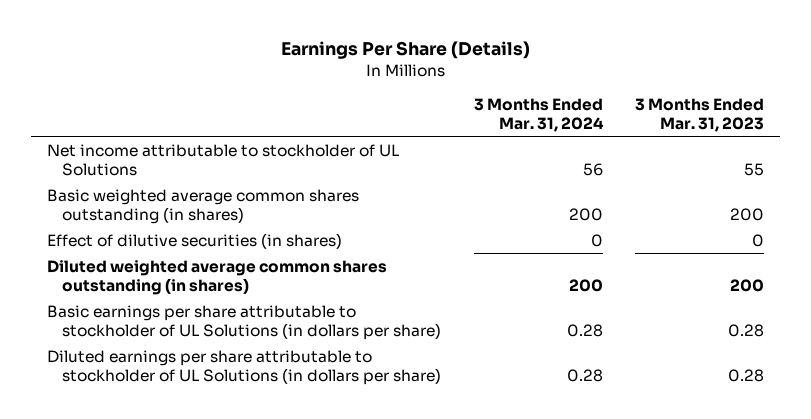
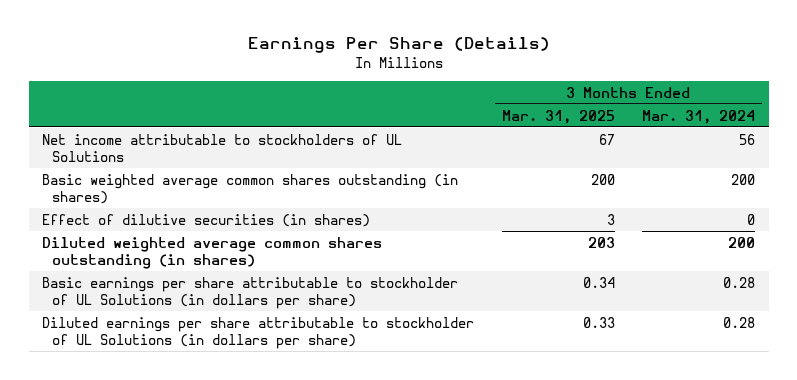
[634,97,764,132] 3 Months Ended Mar. 31, 2023 -> none
none -> [501,109,615,124] Mar. 31, 2025
[47,143,401,176] Net income attributable to stockholder of UL Solutions -> [42,133,403,162] Net income attributable to stockholders of UL Solutions

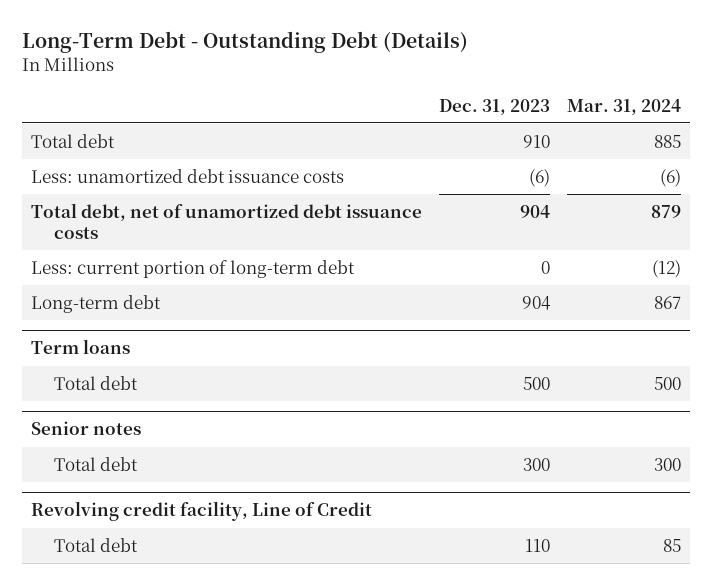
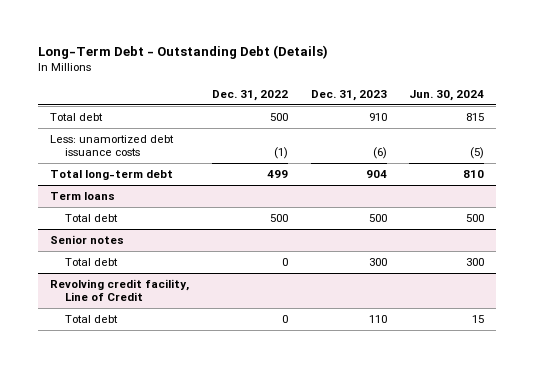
[566,98,681,115] Mar. 31, 2024 -> none
none -> [211,89,288,101] Dec. 31, 2022
none -> [409,89,485,101] Jun. 30, 2024
[30,259,355,278] Less: current portion of long-term debt -> none
[30,294,161,313] Long-term debt -> none
[30,202,422,240] Total debt, net of unamortized debt issuance costs -> [49,170,173,181] Total long-term debt

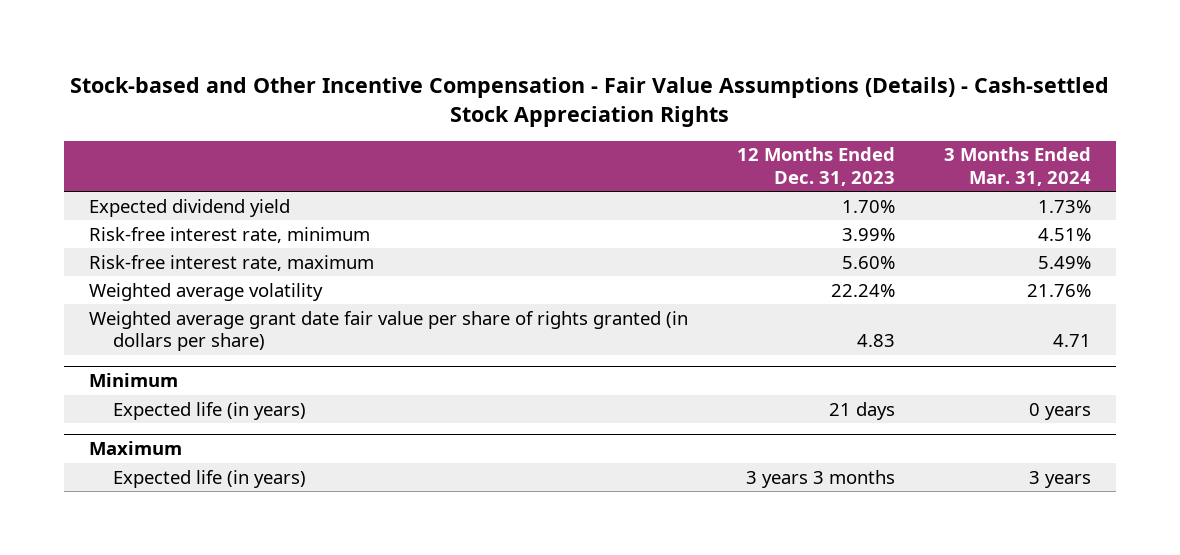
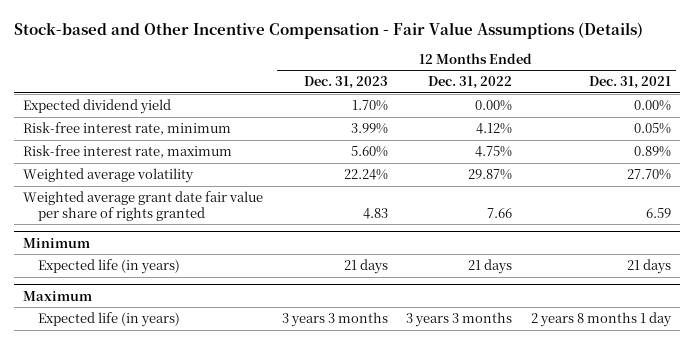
[69,77,1109,127] Stock-based and Other Incentive Compensation - Fair Value Assumptions (Details) - Cash-settled Stock Appreciation Rights -> [14,21,644,39] Stock-based and Other Incentive Compensation - Fair Value Assumptions (Details)
[944,147,1092,186] 3 Months Ended Mar. 31, 2024 -> none
none -> [428,76,513,90] Dec. 31, 2022
none -> [588,76,671,90] Dec. 31, 2021
[88,310,688,352] Weighted average grant date fair value per share of rights granted (in dollars per share) -> [23,191,264,221] Weighted average grant date fair value per share of rights granted

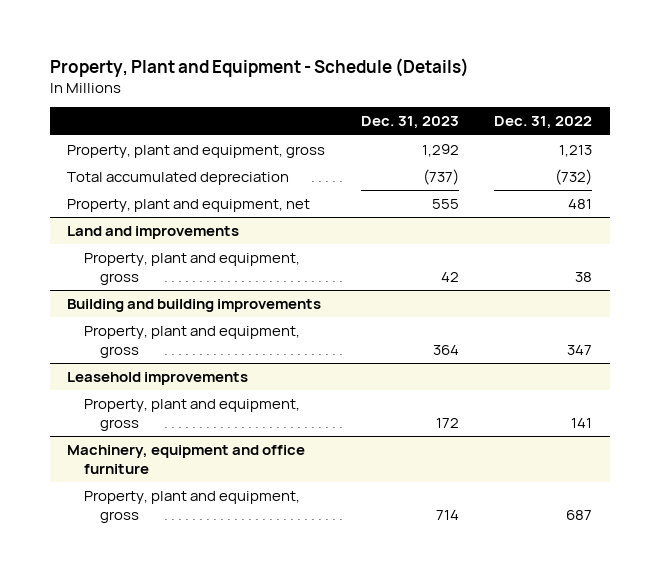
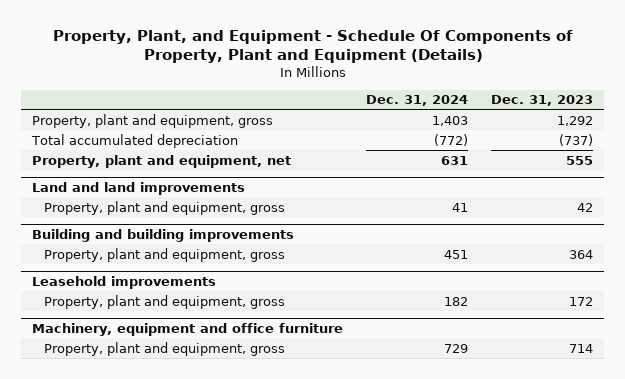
[49,57,469,77] Property, Plant and Equipment - Schedule (Details) -> [52,29,573,64] Property, Plant, and Equipment - Schedule Of Components of Property, Plant and Equipment (Details)
[493,116,592,130] Dec. 31, 2022 -> none
none -> [366,95,469,107] Dec. 31, 2024
[67,226,240,240] Land and improvements -> [32,182,246,196] Land and land improvements

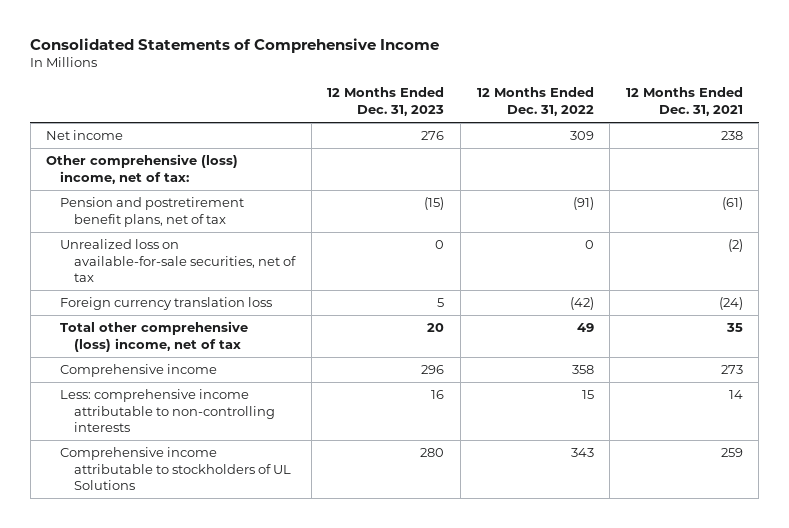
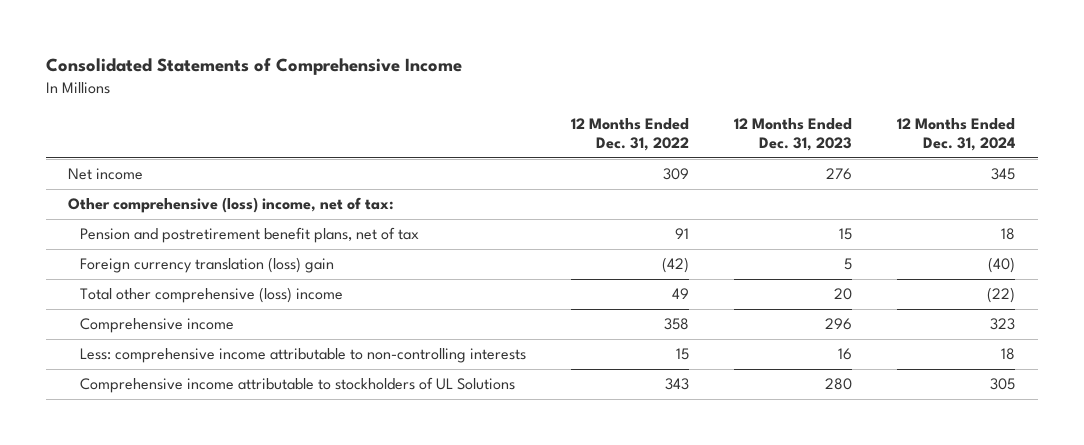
[625,87,743,117] 12 Months Ended Dec. 31, 2021 -> none
none -> [897,117,1016,152] 12 Months Ended Dec. 31, 2024
[60,239,297,283] Unrealized loss on available-for-sale securities, net of tax -> none
[424,197,445,211] (15) -> [839,228,853,241] 15
[572,197,594,211] (91) -> [674,228,689,240] 91
[60,297,273,311] Foreign currency translation loss -> [79,257,334,274] Foreign currency translation (loss) gain
[60,321,249,352] Total other comprehensive (loss) income, net of tax -> [79,287,343,304] Total other comprehensive (loss) income

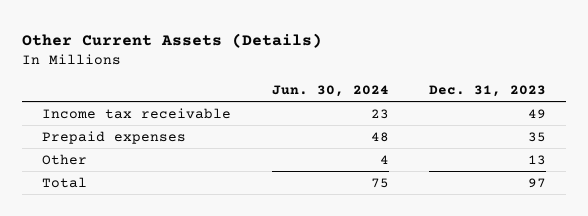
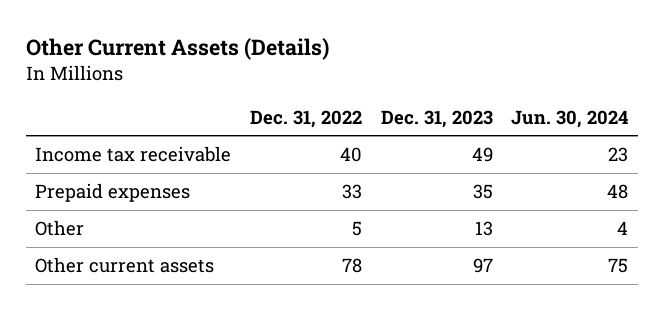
none -> [249,109,362,128] Dec. 31, 2022
[42,176,88,188] Total -> [35,257,215,274] Other current assets

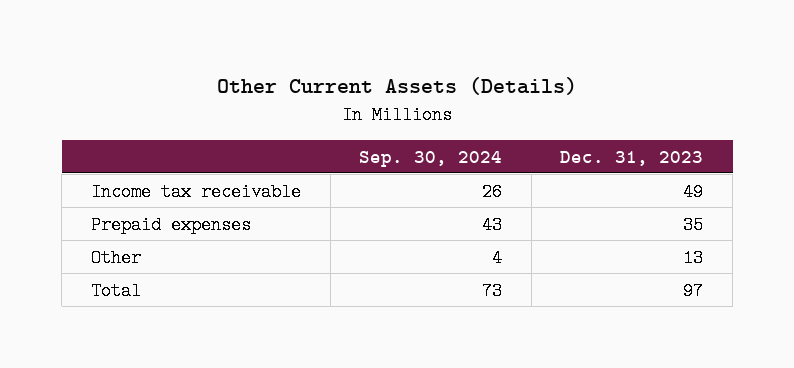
[249,109,362,128] Dec. 31, 2022 -> none
[511,109,629,128] Jun. 30, 2024 -> none
none -> [359,150,503,167] Sep. 30, 2024
[35,257,215,274] Other current assets -> [91,281,142,300] Total

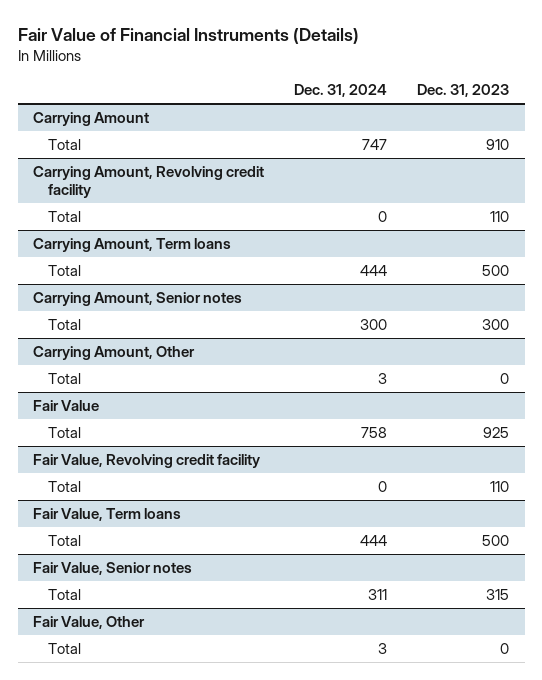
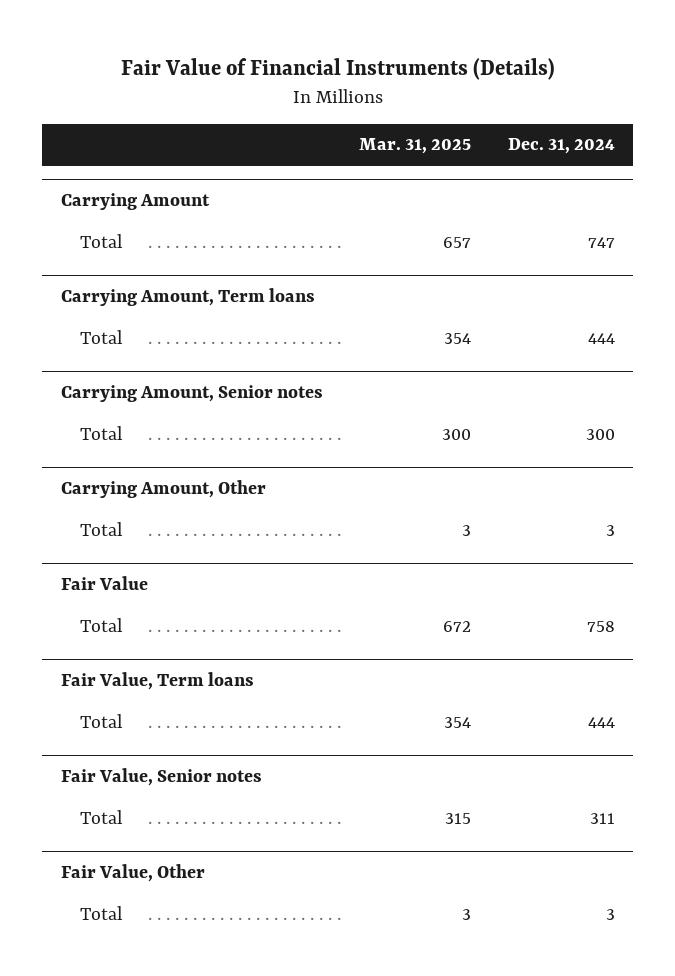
[417,84,510,98] Dec. 31, 2023 -> none
none -> [359,138,472,155] Mar. 31, 2025
[32,165,264,198] Carrying Amount, Revolving credit facility -> none
[48,210,82,222] Total -> none
[32,453,260,468] Fair Value, Revolving credit facility -> none
[48,480,82,492] Total -> none

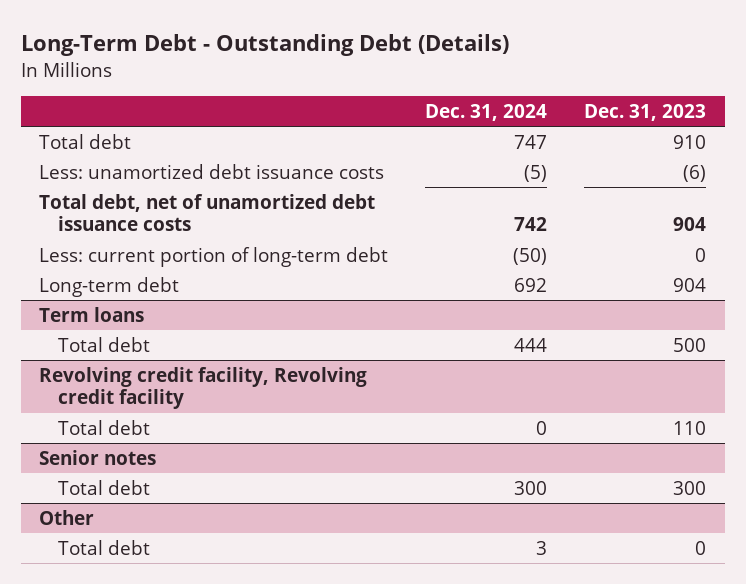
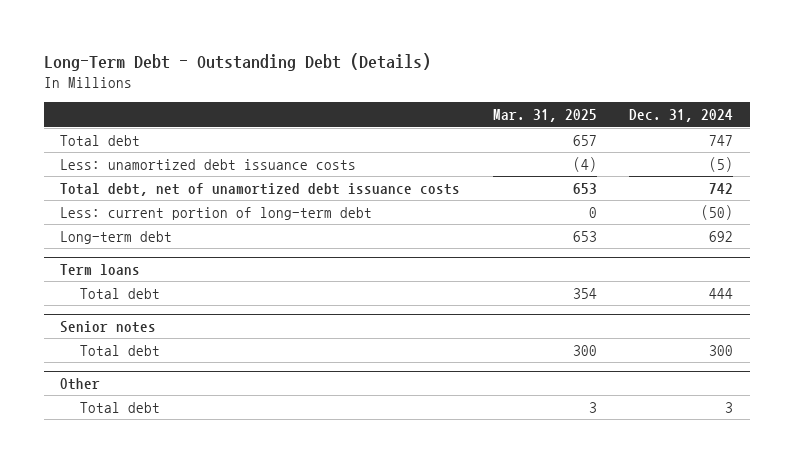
[584,103,707,121] Dec. 31, 2023 -> none
none -> [492,109,597,123] Mar. 31, 2025
[39,366,368,410] Revolving credit facility, Revolving credit facility -> none
[58,419,151,435] Total debt -> none

